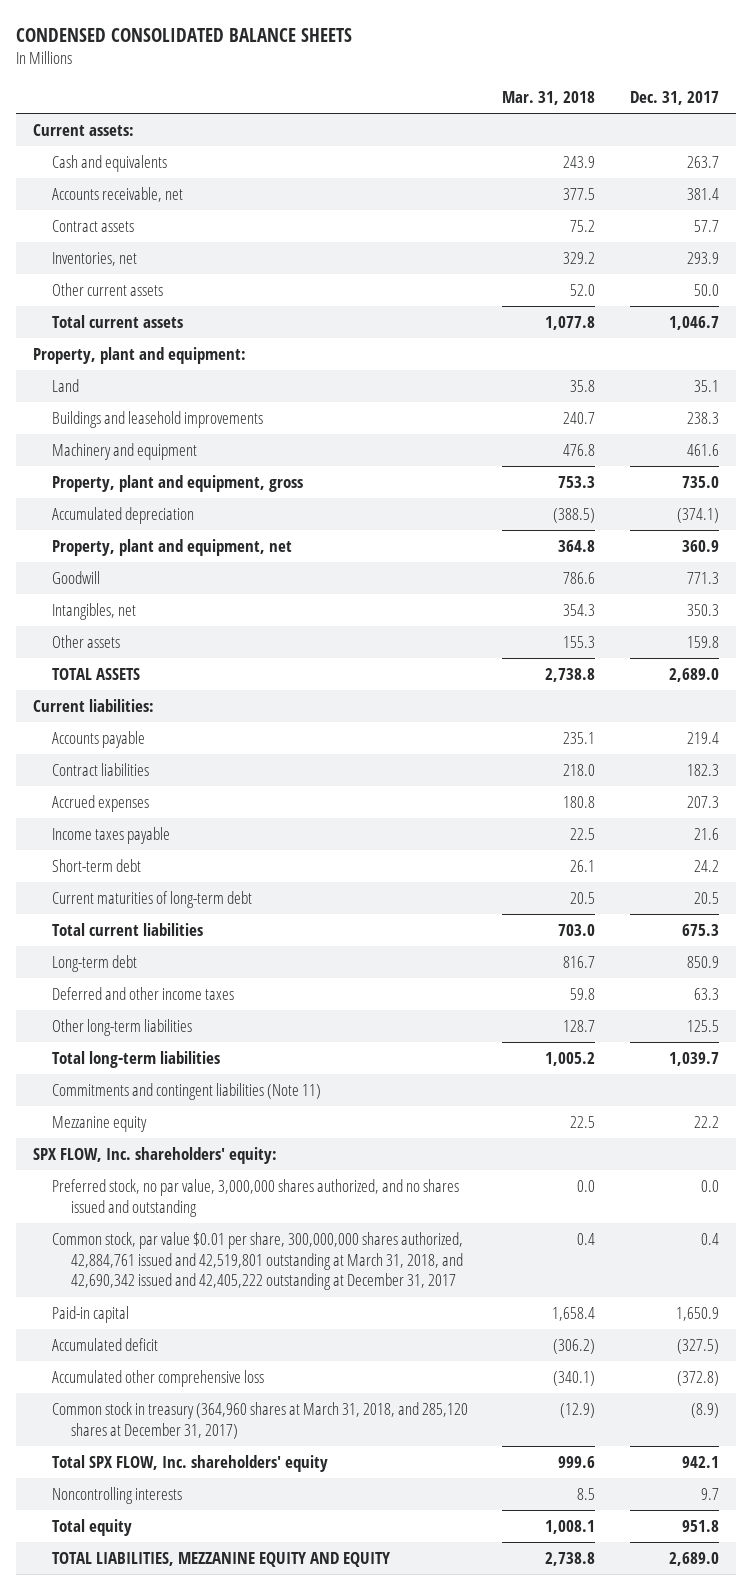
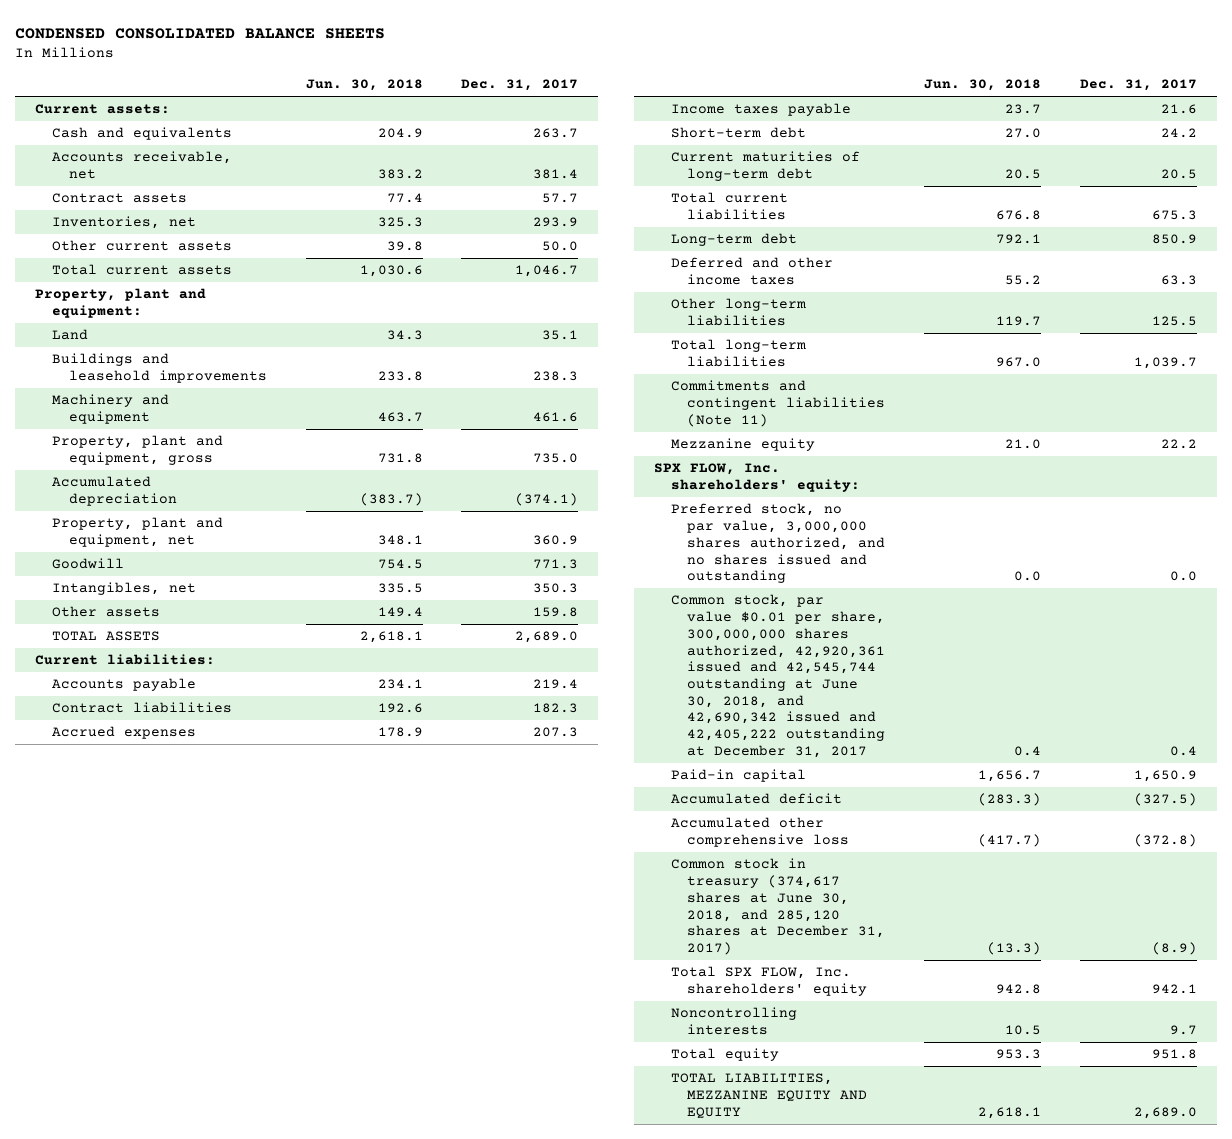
[502,90,596,105] Mar. 31, 2018 -> none
none -> [305,79,423,92] Jun. 30, 2018
[52,1232,464,1291] Common stock, par value $0.01 per share, 300,000,000 shares authorized, 42,884,761 issued and 42,519,801 outstanding at March 31, 2018, and 42,690,342 issued and 42,405,222 outstanding at December 31, 2017 -> [670,594,886,758] Common stock, par value $0.01 per share, 300,000,000 shares authorized, 42,920,361 issued and 42,545,744 outstanding at June 30, 2018, and 42,690,342 issued and 42,405,222 outstanding at December 31, 2017
[52,1402,469,1439] Common stock in treasury (364,960 shares at March 31, 2018, and 285,120 shares at December 31, 2017) -> [670,858,886,956] Common stock in treasury (374,617 shares at June 30, 2018, and 285,120 shares at December 31, 2017)

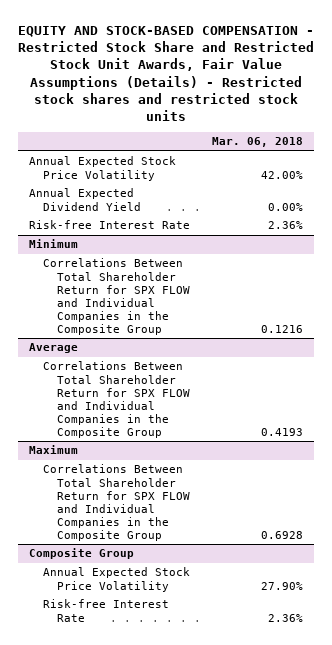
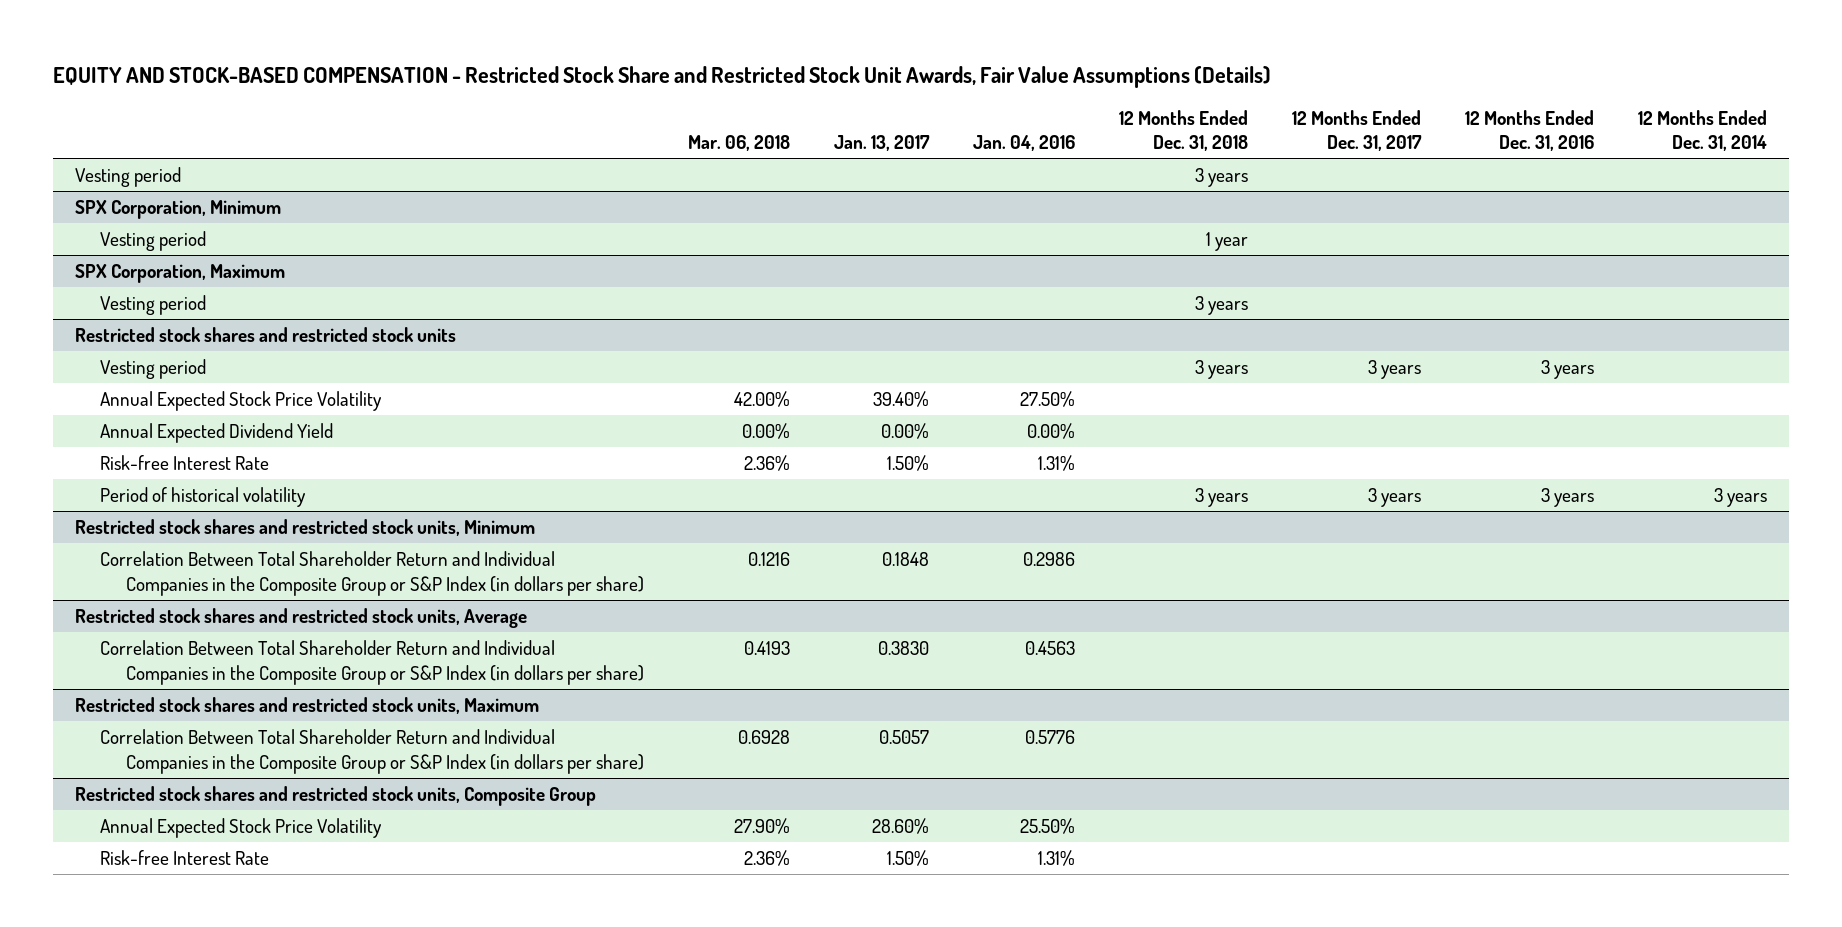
[18,26,315,121] EQUITY AND STOCK-BASED COMPENSATION - Restricted Stock Share and Restricted Stock Unit Awards, Fair Value Assumptions (Details) - Restricted stock shares and restricted stock units -> [53,65,1272,88] EQUITY AND STOCK-BASED COMPENSATION - Restricted Stock Share and Restricted Stock Unit Awards, Fair Value Assumptions (Details)
none -> [833,135,930,152] Jan. 13, 2017
none -> [972,135,1075,152] Jan. 04, 2016
none -> [1118,109,1248,152] 12 Months Ended Dec. 31, 2018
none -> [1291,109,1422,152] 12 Months Ended Dec. 31, 2017
none -> [1464,109,1594,152] 12 Months Ended Dec. 31, 2016
none -> [1637,109,1767,152] 12 Months Ended Dec. 31, 2014
none -> [75,167,182,188] Vesting period
none -> [75,200,282,220] SPX Corporation, Minimum
none -> [100,231,207,252] Vesting period
none -> [75,264,286,284] SPX Corporation, Maximum
none -> [100,295,207,316] Vesting period
none -> [75,327,457,343] Restricted stock shares and restricted stock units
none -> [100,359,207,380] Vesting period
[29,239,79,249] Minimum -> none
[29,343,79,354] Average -> none
[29,445,79,455] Maximum -> none
[29,548,135,560] Composite Group -> none
none -> [100,487,307,508] Period of historical volatility
none -> [75,519,536,537] Restricted stock shares and restricted stock units, Minimum
[43,258,191,335] Correlations Between Total Shareholder Return for SPX FLOW and Individual Companies in the Composite Group -> [100,551,644,596] Correlation Between Total Shareholder Return and Individual Companies in the Composite Group or S&P Index (in dollars per share)
none -> [75,608,528,629] Restricted stock shares and restricted stock units, Average
[43,361,191,438] Correlations Between Total Shareholder Return for SPX FLOW and Individual Companies in the Composite Group -> [100,640,644,685] Correlation Between Total Shareholder Return and Individual Companies in the Composite Group or S&P Index (in dollars per share)
none -> [75,697,540,715] Restricted stock shares and restricted stock units, Maximum
[43,464,191,541] Correlations Between Total Shareholder Return for SPX FLOW and Individual Companies in the Composite Group -> [100,729,644,774] Correlation Between Total Shareholder Return and Individual Companies in the Composite Group or S&P Index (in dollars per share)
none -> [75,786,597,807] Restricted stock shares and restricted stock units, Composite Group

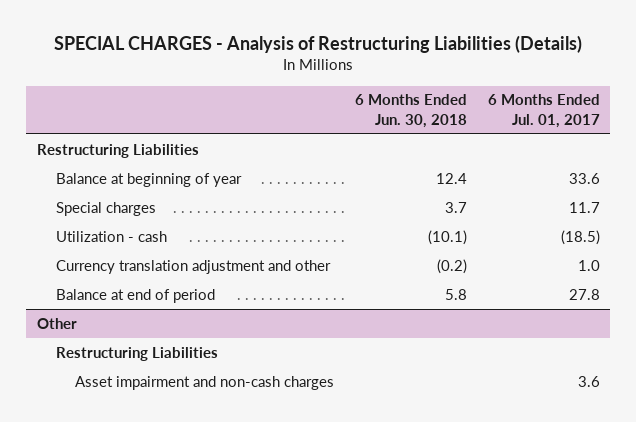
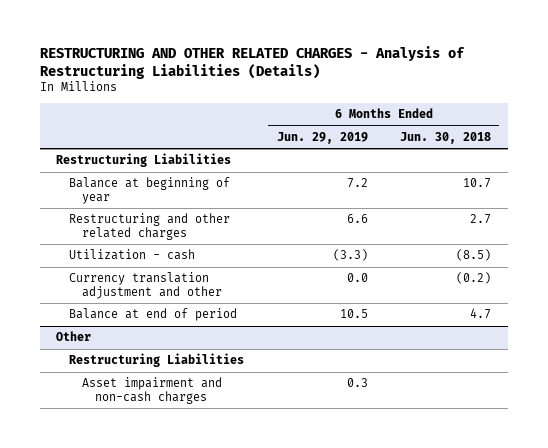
[54,34,583,53] SPECIAL CHARGES - Analysis of Restructuring Liabilities (Details) -> [40,45,466,79] RESTRUCTURING AND OTHER RELATED CHARGES - Analysis of Restructuring Liabilities (Details)
[487,94,600,129] 6 Months Ended Jul. 01, 2017 -> none
none -> [276,131,368,144] Jun. 29, 2019
[55,201,156,216] Special charges -> none
[435,172,467,184] 12.4 -> [463,178,492,189] 10.7
none -> [69,213,231,241] Restructuring and other related charges
[427,229,467,245] (10.1) -> [456,249,492,262] (8.5)
[444,288,467,300] 5.8 -> [470,308,492,320] 4.7

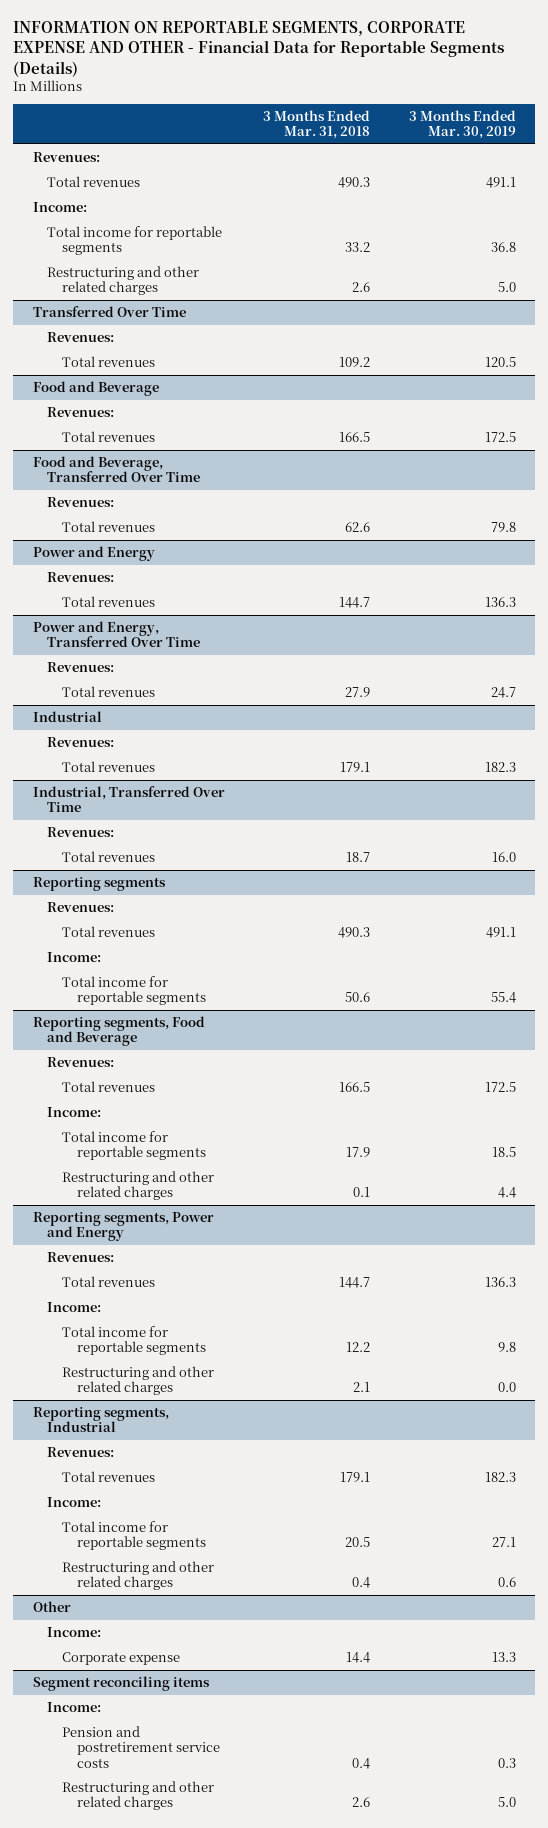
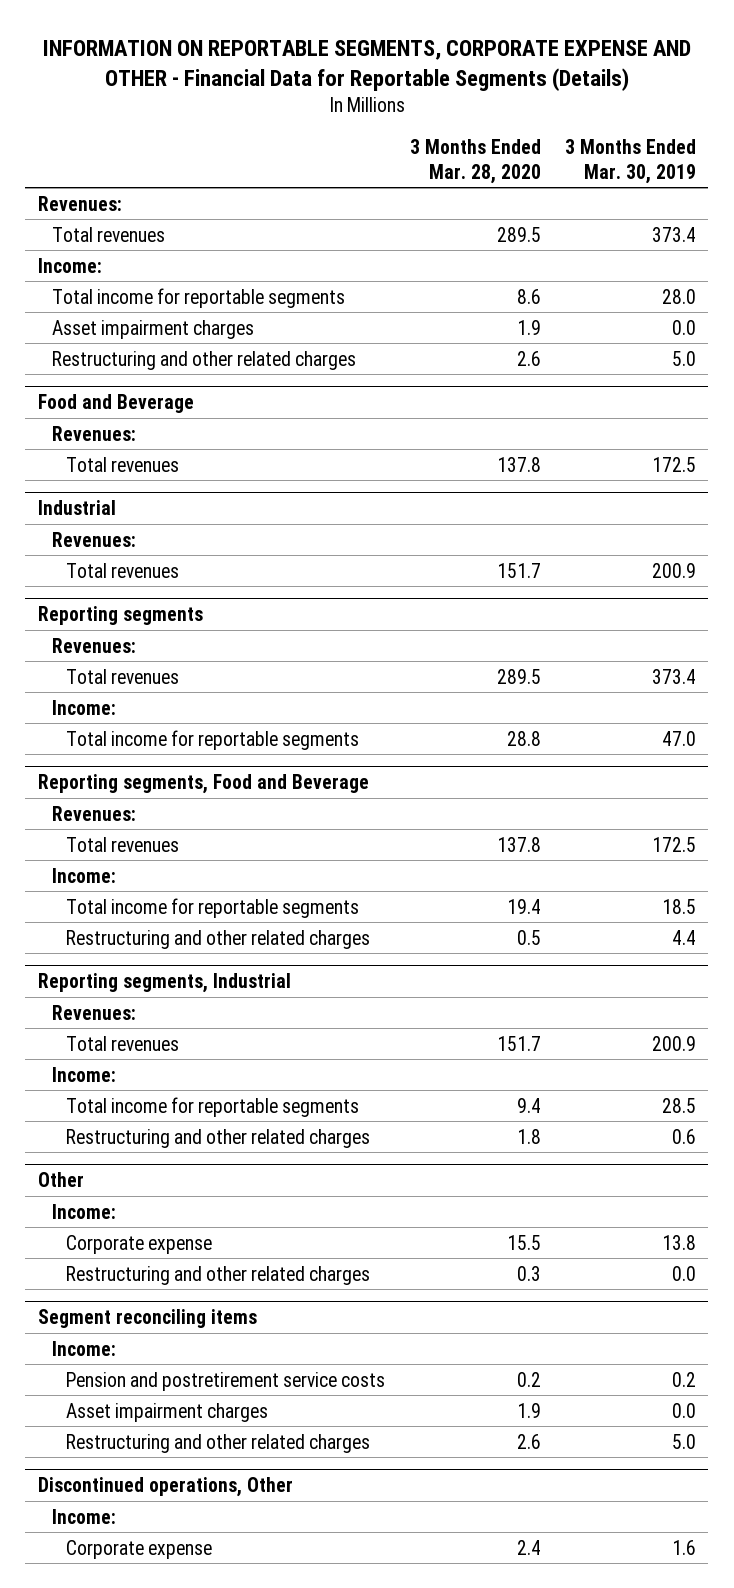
[263,109,371,140] 3 Months Ended Mar. 31, 2018 -> none
none -> [409,138,541,184] 3 Months Ended Mar. 28, 2020
[485,177,516,189] 491.1 -> [652,226,697,242] 373.4
[490,242,516,253] 36.8 -> [662,288,697,304] 28.0
none -> [52,319,255,339] Asset impairment charges
[32,306,186,318] Transferred Over Time -> none
[47,332,115,343] Revenues: -> none
[62,356,156,368] Total revenues -> none
[32,456,201,483] Food and Beverage, Transferred Over Time -> none
[47,497,115,508] Revenues: -> none
[62,521,156,533] Total revenues -> none
[32,546,155,562] Power and Energy -> none
[47,572,115,583] Revenues: -> none
[62,596,156,608] Total revenues -> none
[32,621,201,648] Power and Energy, Transferred Over Time -> none
[47,662,115,673] Revenues: -> none
[62,686,156,698] Total revenues -> none
[32,786,225,813] Industrial, Transferred Over Time -> none
[47,827,115,838] Revenues: -> none
[62,851,156,863] Total revenues -> none
[484,762,516,773] 182.3 -> [652,562,697,578] 200.9
[485,927,516,939] 491.1 -> [652,668,697,684] 373.4
[490,992,516,1004] 55.4 -> [662,730,697,746] 47.0
[32,1212,214,1242] Reporting segments, Power and Energy -> none
[47,1252,115,1263] Revenues: -> none
[62,1276,156,1288] Total revenues -> none
[47,1302,102,1313] Income: -> none
[62,1326,207,1356] Total income for reportable segments -> none
[62,1366,215,1396] Restructuring and other related charges -> none
[484,1472,516,1483] 182.3 -> [652,1035,697,1051] 200.9
[491,1537,516,1548] 27.1 -> [662,1097,697,1113] 28.5
[491,1652,516,1663] 13.3 -> [662,1234,697,1250] 13.8
none -> [66,1265,371,1285] Restructuring and other related charges
[497,1757,516,1768] 0.3 -> [672,1371,697,1387] 0.2
none -> [66,1402,269,1422] Asset impairment charges
none -> [37,1476,293,1497] Discontinued operations, Other
none -> [52,1508,117,1524] Income:
none -> [66,1539,213,1559] Corporate expense

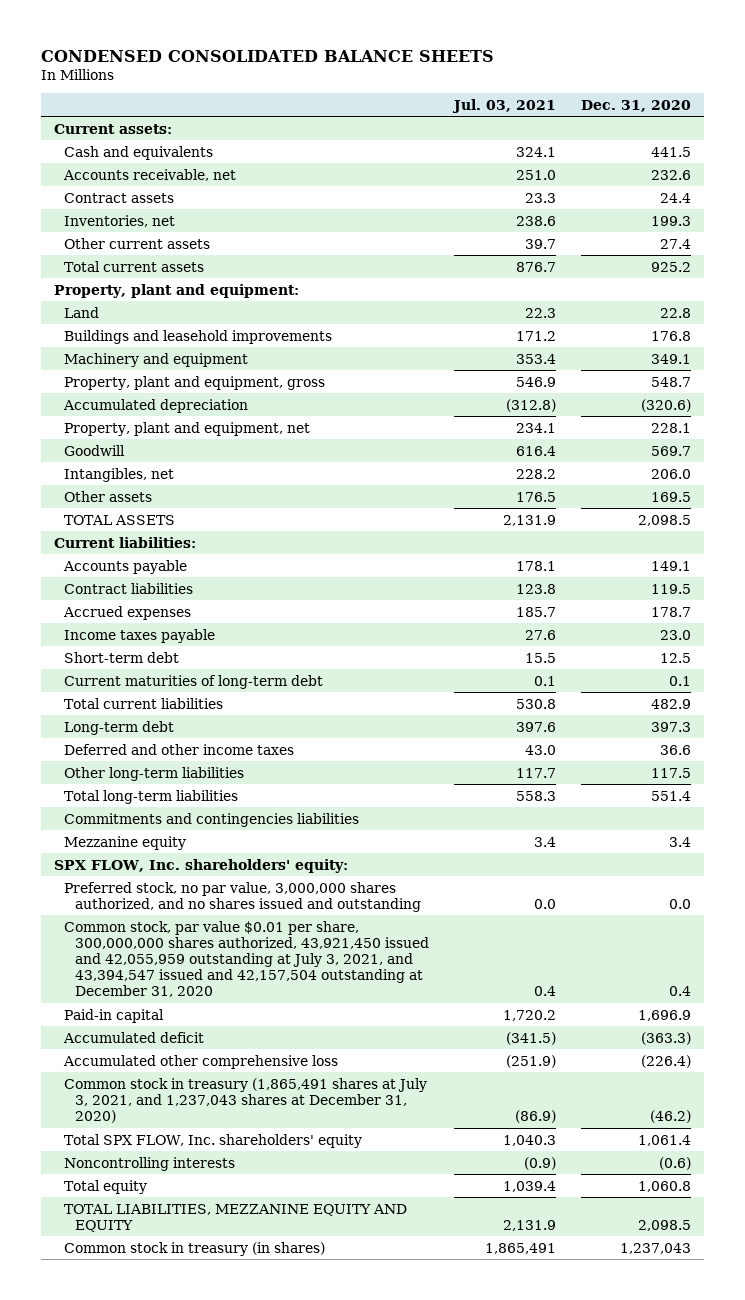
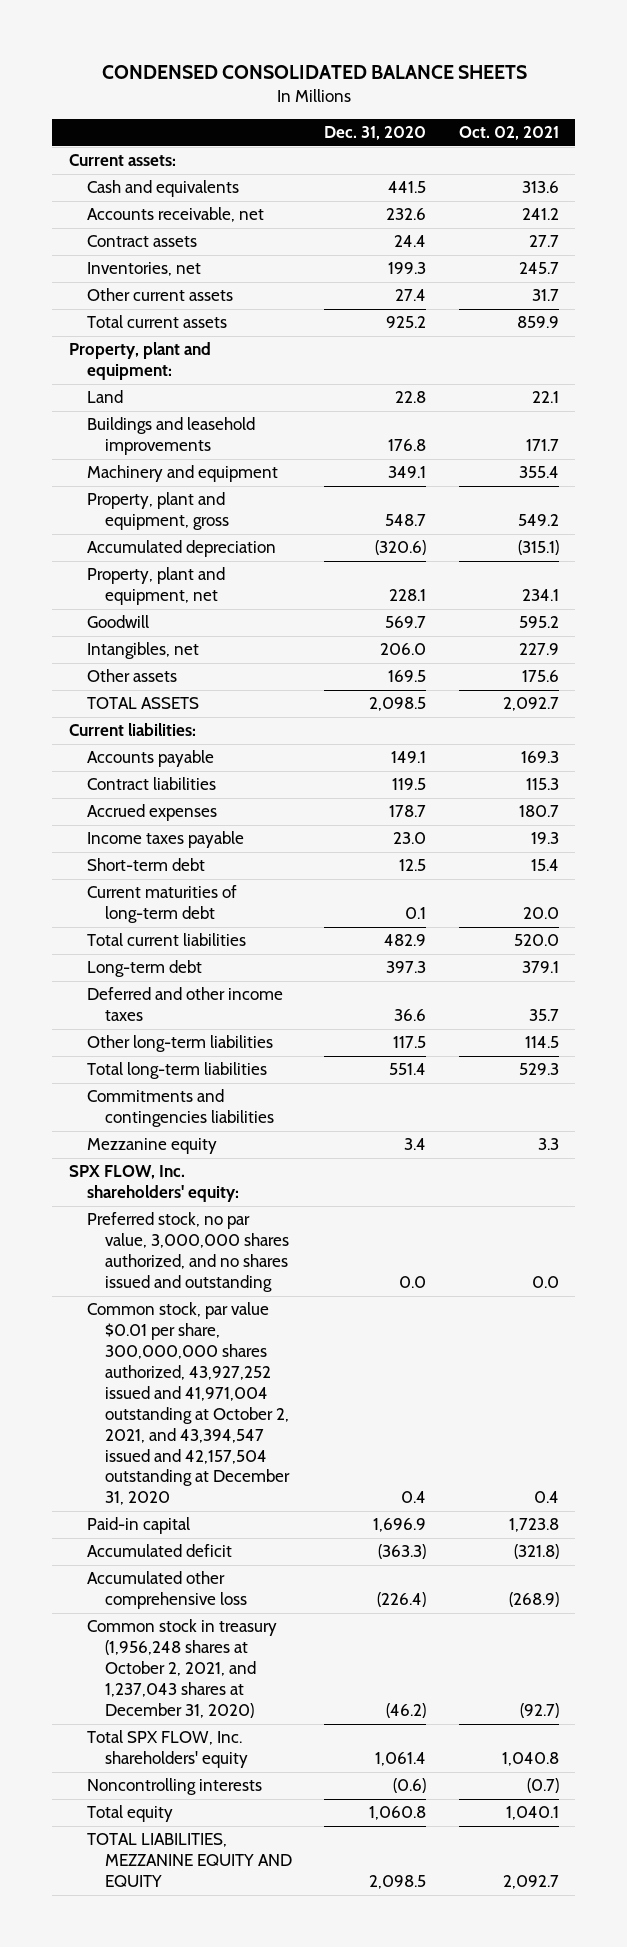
[451,98,556,113] Jul. 03, 2021 -> none
none -> [458,126,559,141] Oct. 02, 2021
[64,920,429,997] Common stock, par value $0.01 per share, 300,000,000 shares authorized, 43,921,450 issued and 42,055,959 outstanding at July 3, 2021, and 43,394,547 issued and 42,157,504 outstanding at December 31, 2020 -> [86,1302,290,1506] Common stock, par value $0.01 per share, 300,000,000 shares authorized, 43,927,252 issued and 41,971,004 outstanding at October 2, 2021, and 43,394,547 issued and 42,157,504 outstanding at December 31, 2020
[64,1077,428,1123] Common stock in treasury (1,865,491 shares at July 3, 2021, and 1,237,043 shares at December 31, 2020) -> [86,1619,277,1718] Common stock in treasury (1,956,248 shares at October 2, 2021, and 1,237,043 shares at December 31, 2020)
[64,1241,326,1256] Common stock in treasury (in shares) -> none

